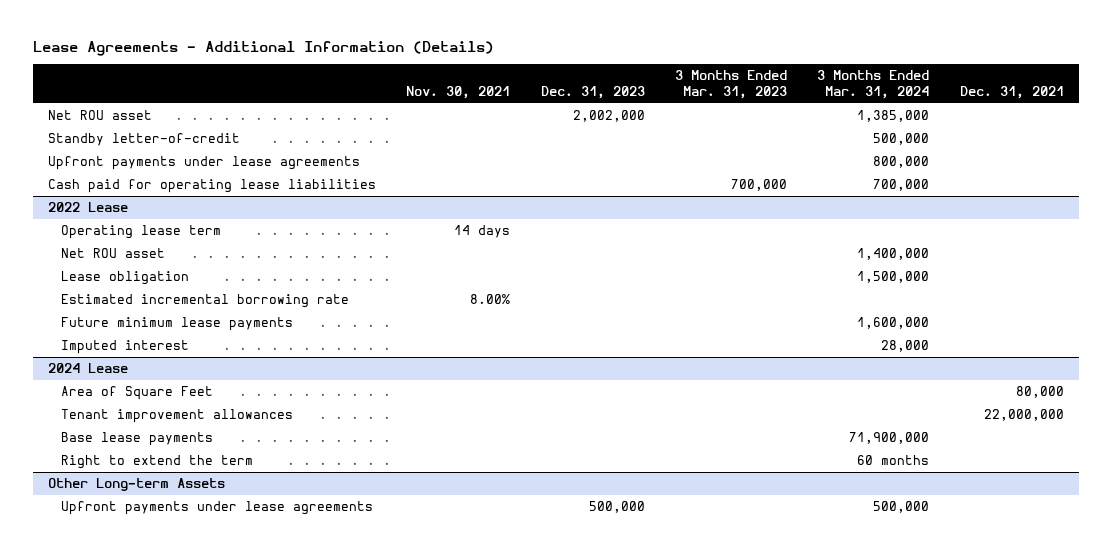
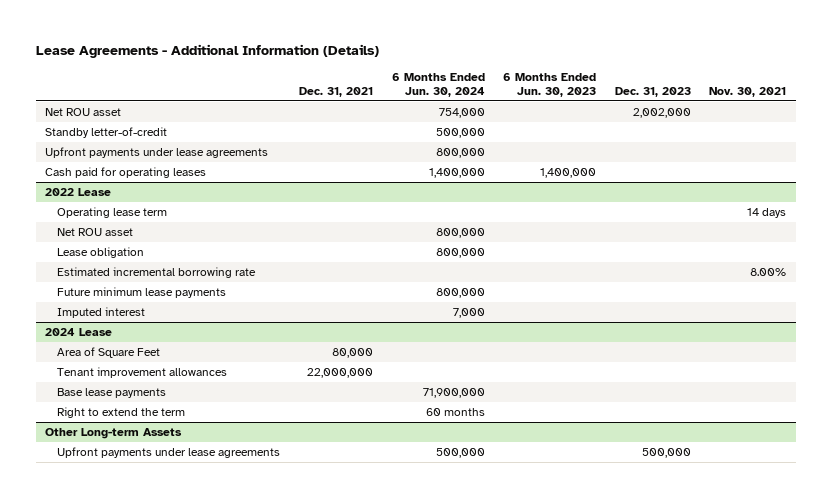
[674,70,787,99] 3 Months Ended Mar. 31, 2023 -> none
[817,70,930,99] 3 Months Ended Mar. 31, 2024 -> none
none -> [391,72,485,97] 6 Months Ended Jun. 30, 2024
none -> [503,72,597,97] 6 Months Ended Jun. 30, 2023
[47,179,376,194] Cash paid for operating lease liabilities -> [45,166,207,178] Cash paid for operating leases

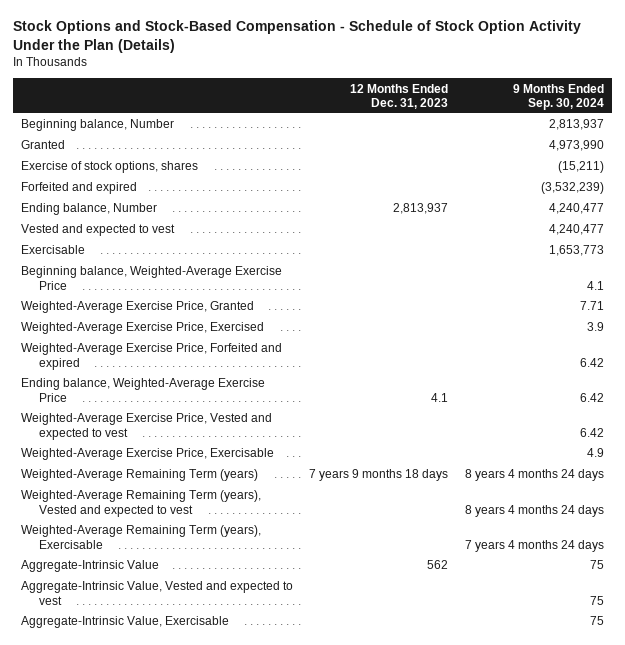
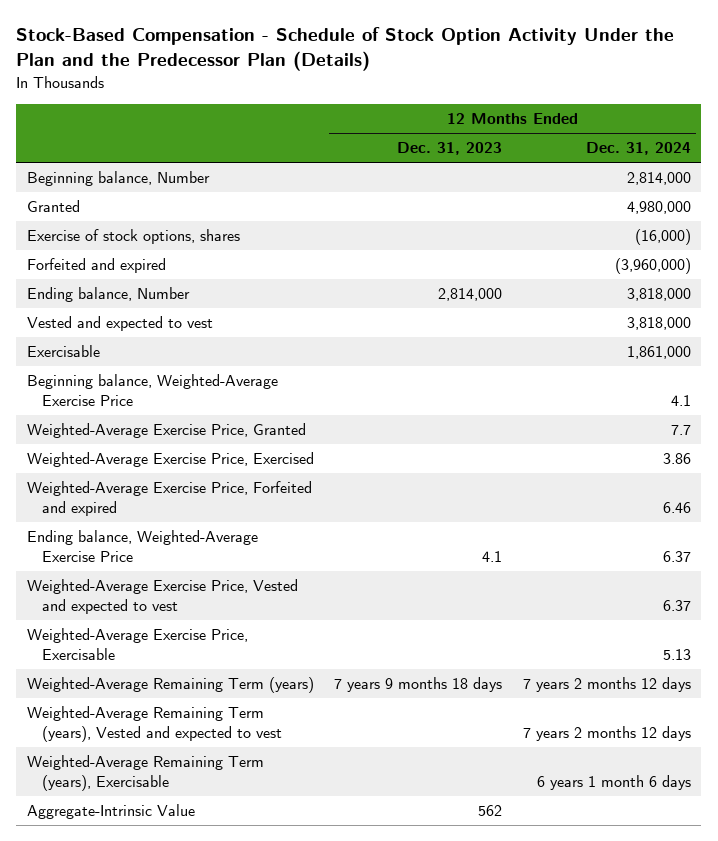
[12,20,581,53] Stock Options and Stock-Based Compensation - Schedule of Stock Option Activity Under the Plan (Details) -> [16,27,675,72] Stock-Based Compensation - Schedule of Stock Option Activity Under the Plan and the Predecessor Plan (Details)
[512,83,604,110] 9 Months Ended Sep. 30, 2024 -> none
none -> [585,142,691,156] Dec. 31, 2024
[393,203,449,215] 2,813,937 -> [438,288,503,302] 2,814,000
[20,581,293,605] Aggregate-Intrinsic Value, Vested and expected to vest -> none
[20,616,229,629] Aggregate-Intrinsic Value, Exercisable -> none

